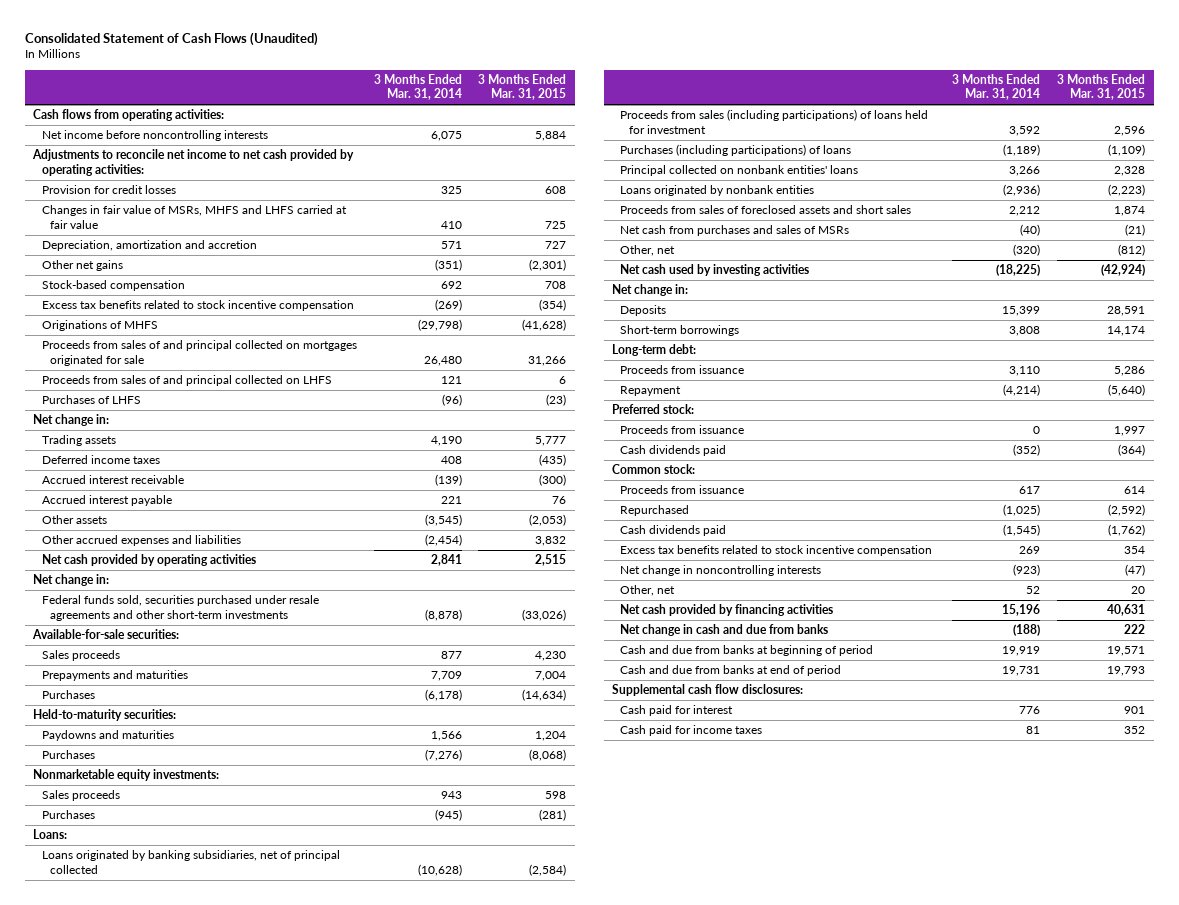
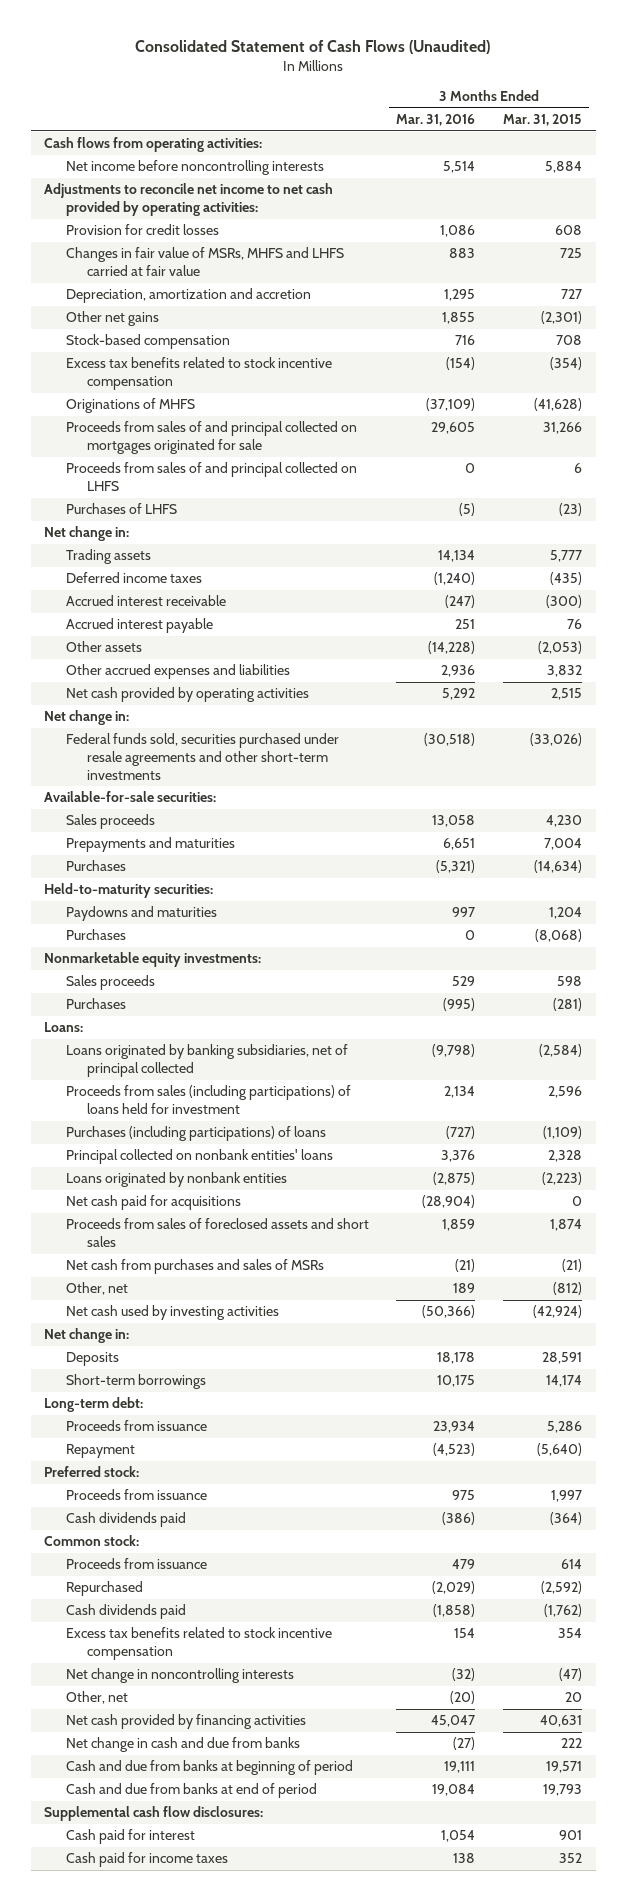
[373,73,462,101] 3 Months Ended Mar. 31, 2014 -> none
none -> [396,114,476,127] Mar. 31, 2016
none -> [65,1195,241,1211] Net cash paid for acquisitions

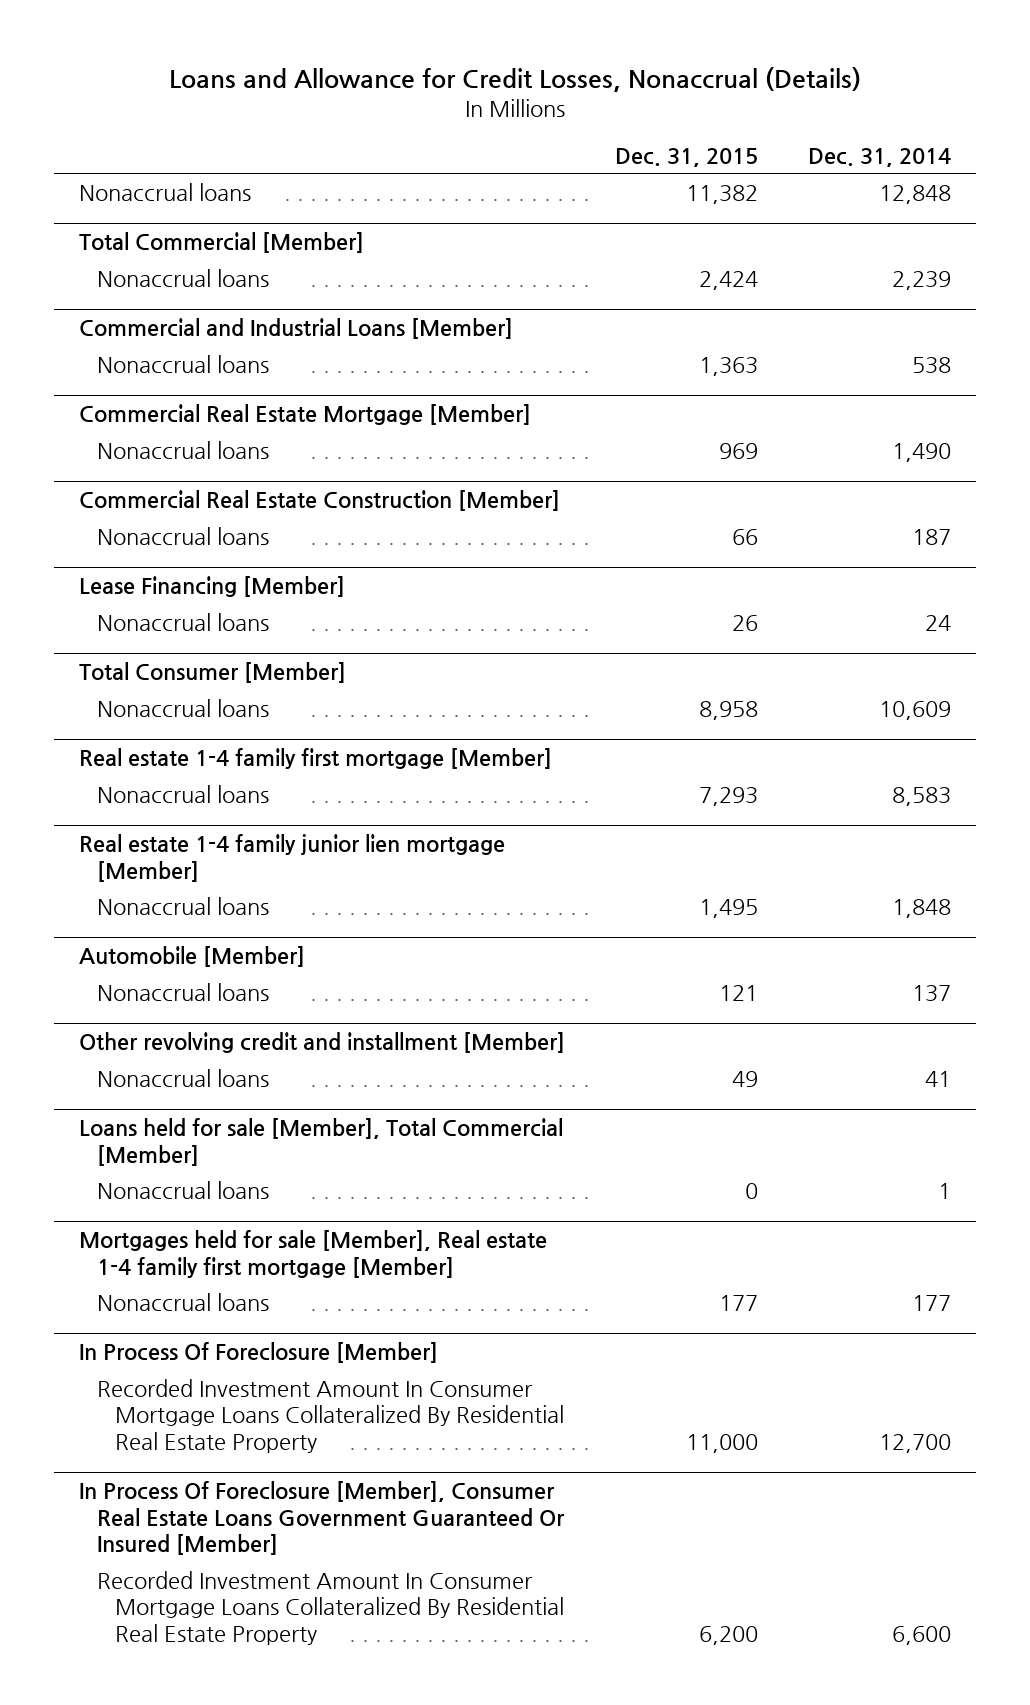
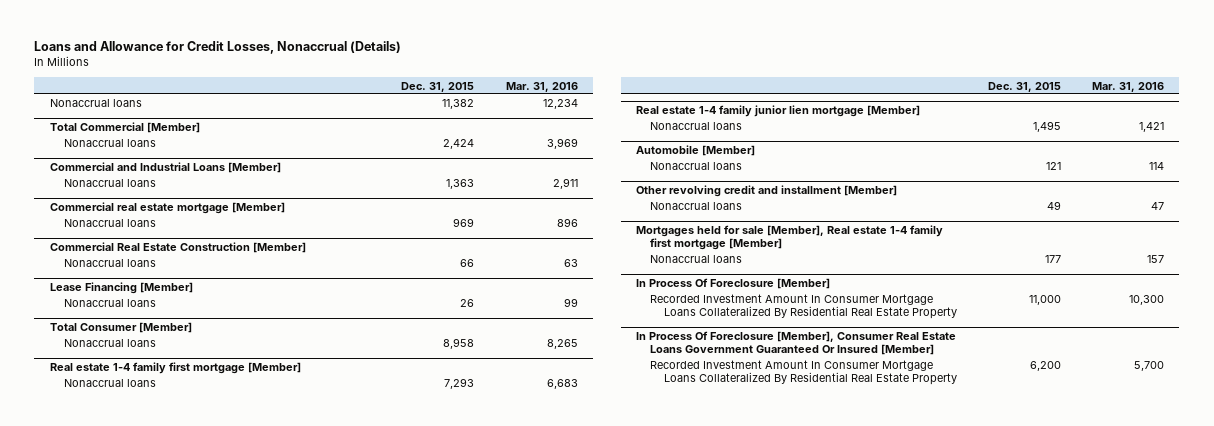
[807,147,951,167] Dec. 31, 2014 -> none
none -> [505,81,578,92] Mar. 31, 2016
[79,403,532,425] Commercial Real Estate Mortgage [Member] -> [49,201,285,214] Commercial real estate mortgage [Member]
[79,1117,564,1166] Loans held for sale [Member], Total Commercial [Member] -> none
[97,1180,270,1199] Nonaccrual loans -> none

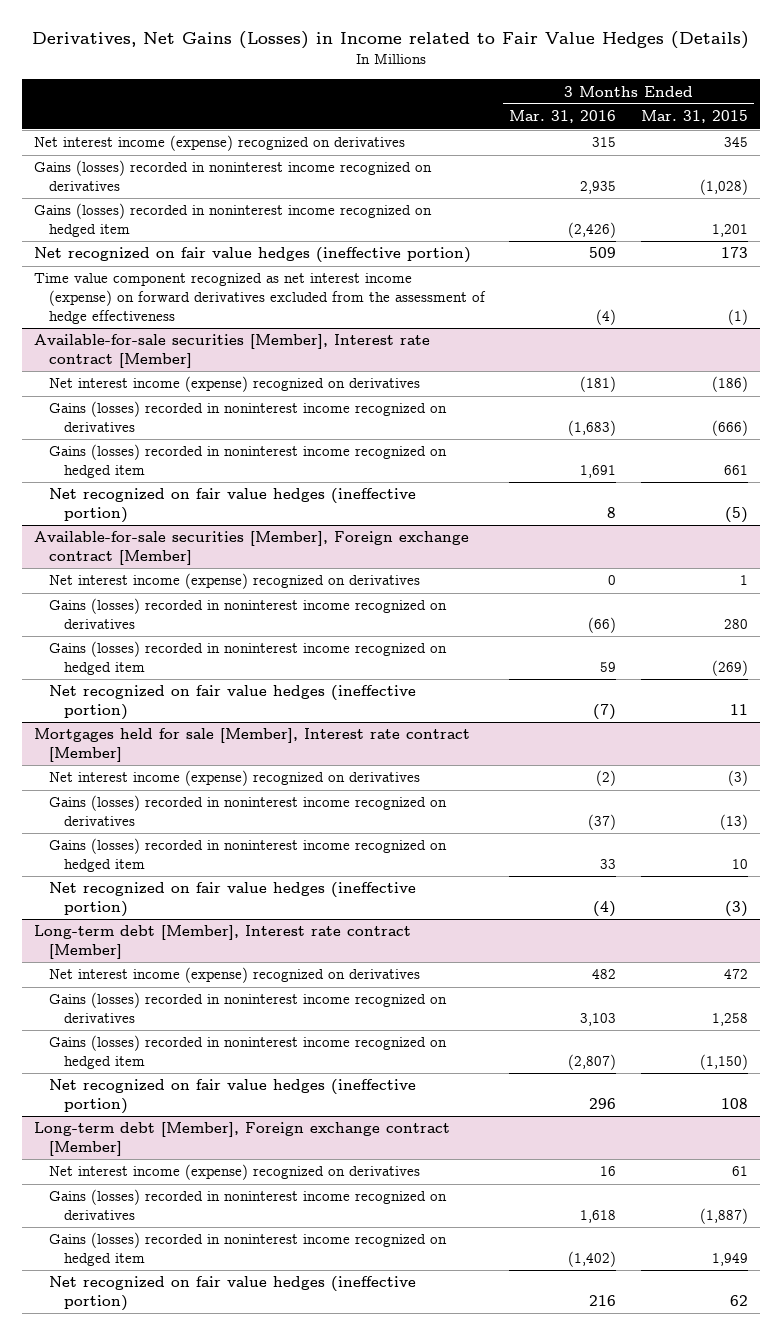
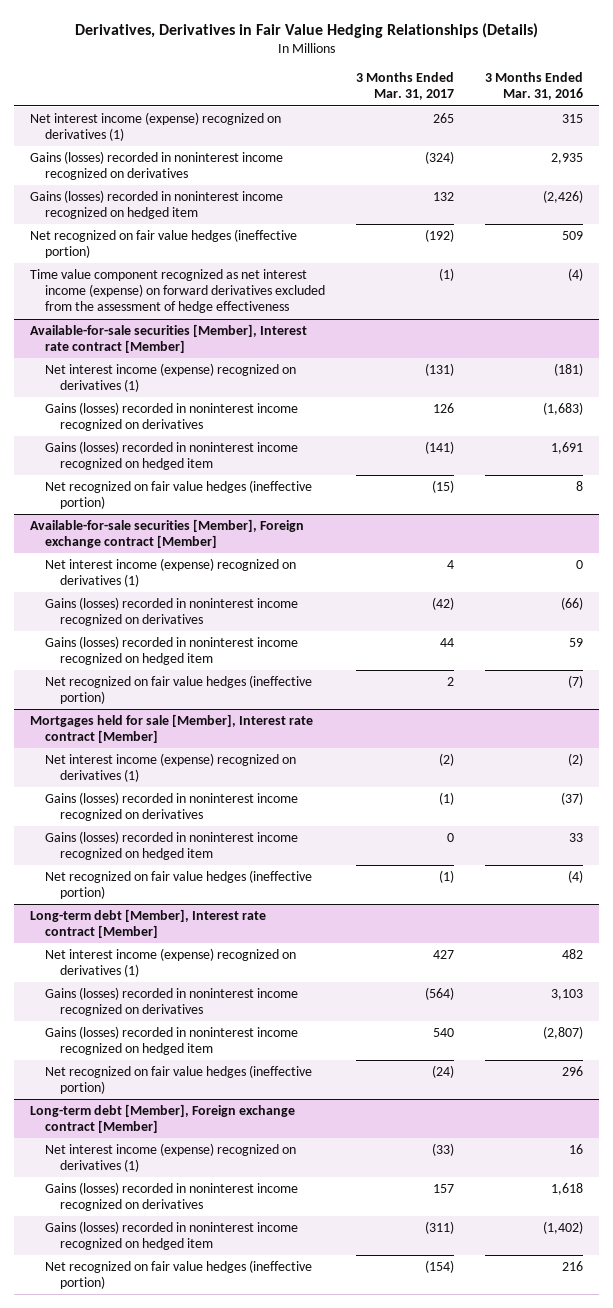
[31,31,749,50] Derivatives, Net Gains (Losses) in Income related to Fair Value Hedges (Details) -> [74,23,538,39] Derivatives, Derivatives in Fair Value Hedging Relationships (Details)
[640,110,748,124] Mar. 31, 2015 -> none
none -> [356,72,455,101] 3 Months Ended Mar. 31, 2017
[33,135,405,152] Net interest income (expense) recognized on derivatives -> [29,111,281,142] Net interest income (expense) recognized on derivatives (1)
[49,376,421,393] Net interest income (expense) recognized on derivatives -> [45,362,297,393] Net interest income (expense) recognized on derivatives (1)
[49,573,421,590] Net interest income (expense) recognized on derivatives -> [45,557,297,588] Net interest income (expense) recognized on derivatives (1)
[49,770,421,787] Net interest income (expense) recognized on derivatives -> [45,752,297,783] Net interest income (expense) recognized on derivatives (1)
[49,967,421,984] Net interest income (expense) recognized on derivatives -> [45,947,297,978] Net interest income (expense) recognized on derivatives (1)
[49,1164,421,1181] Net interest income (expense) recognized on derivatives -> [45,1142,297,1173] Net interest income (expense) recognized on derivatives (1)

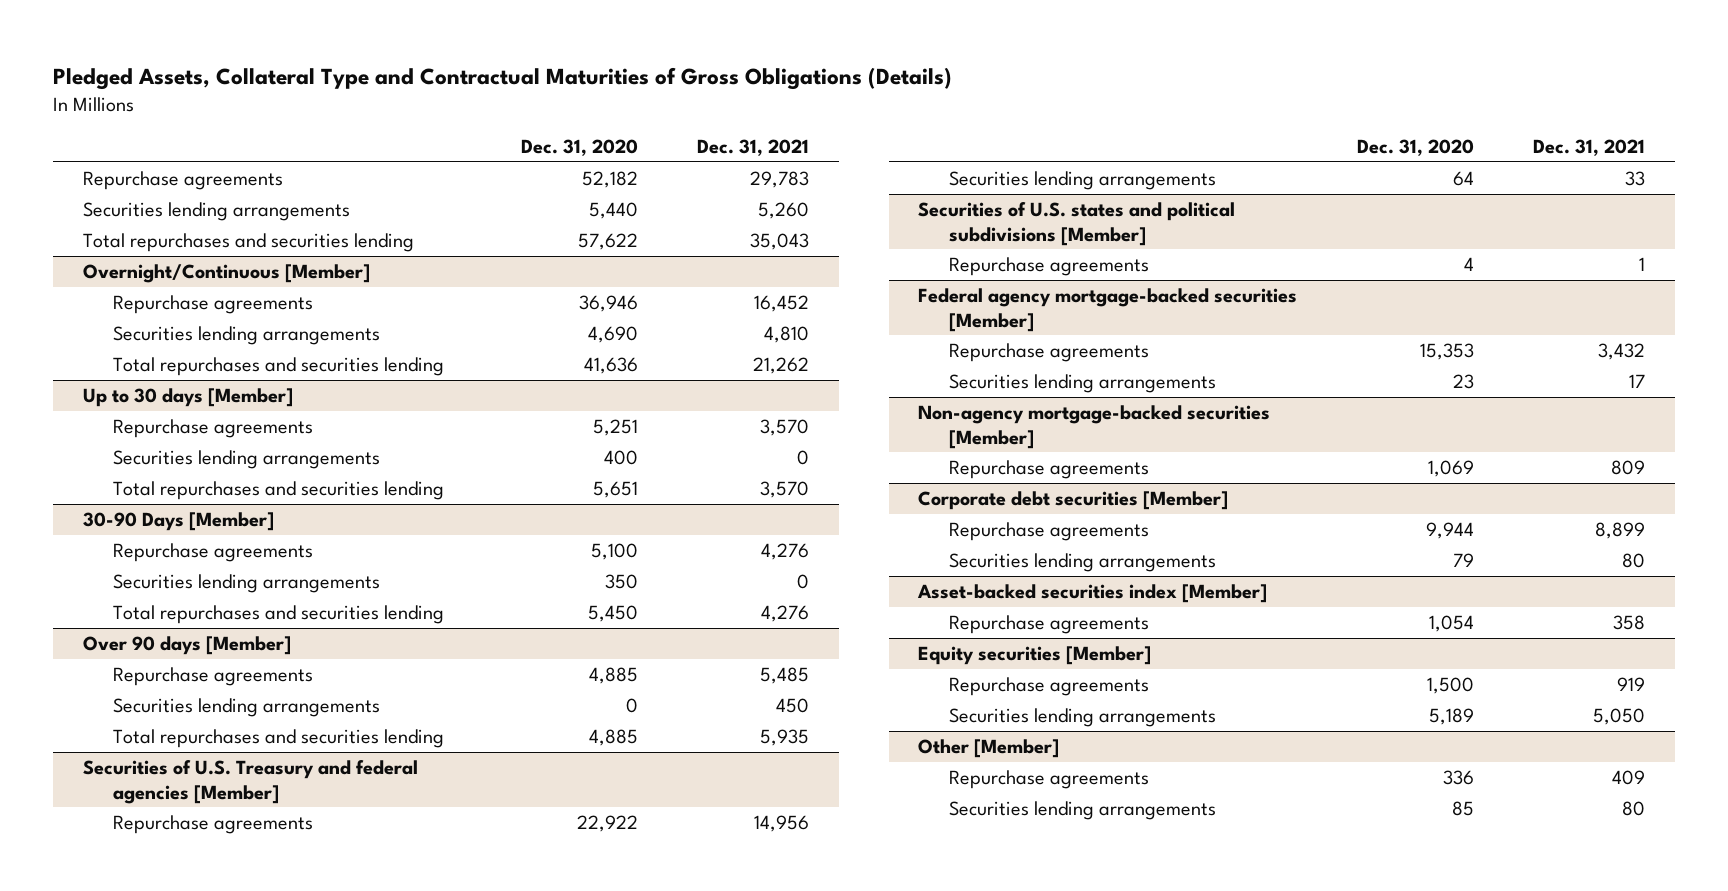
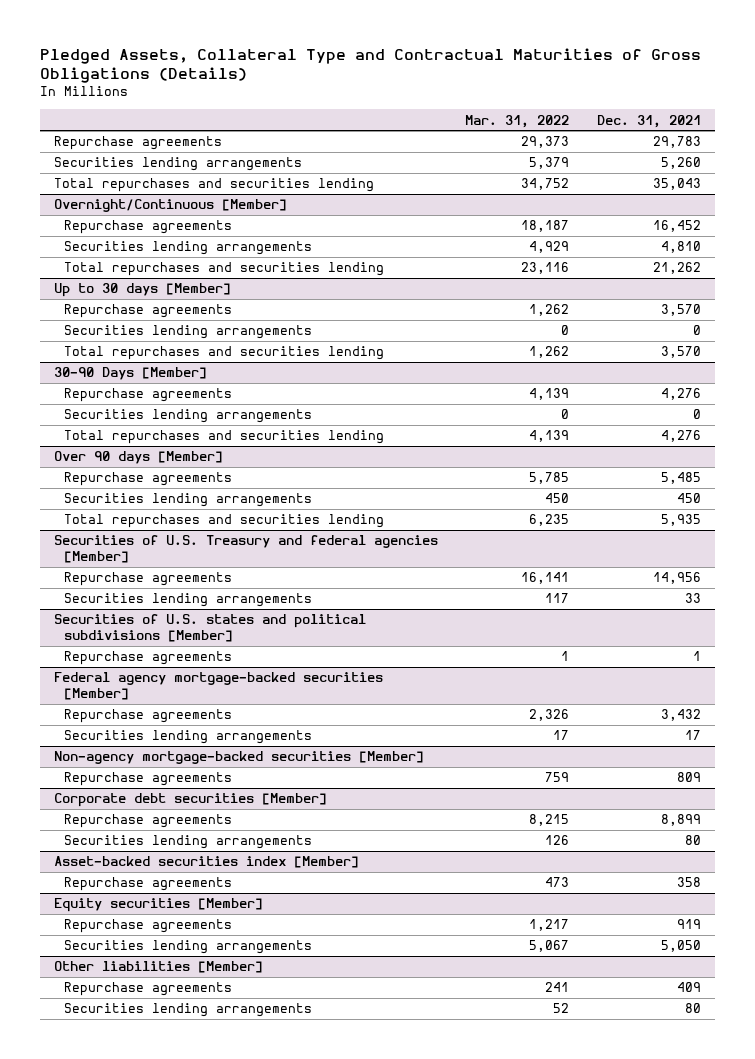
[520,138,638,156] Dec. 31, 2020 -> none
none -> [465,114,570,128] Mar. 31, 2022
[918,739,1060,759] Other [Member] -> [53,961,263,974] Other liabilities [Member]

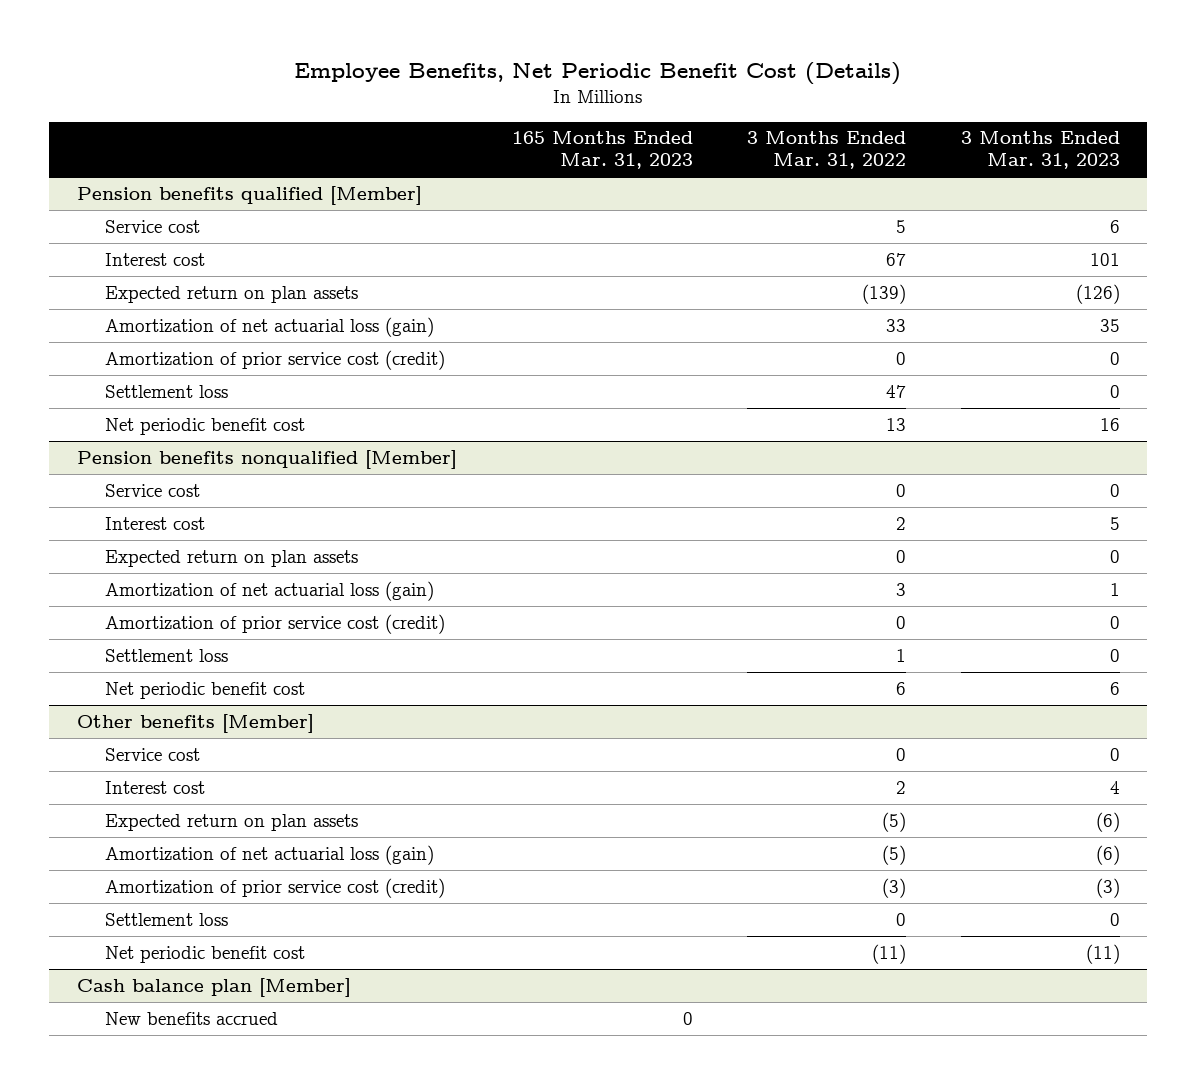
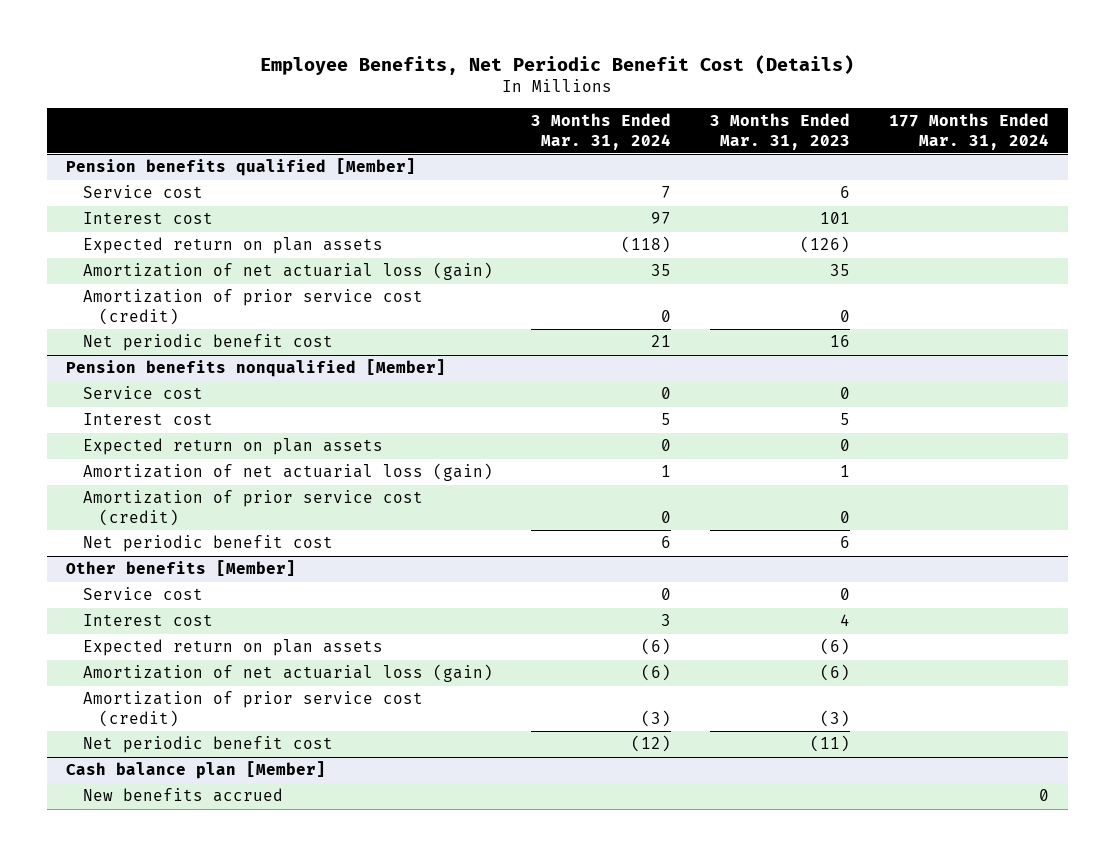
[511,131,693,170] 165 Months Ended Mar. 31, 2023 -> none
[747,131,907,170] 3 Months Ended Mar. 31, 2022 -> none
none -> [531,112,672,150] 3 Months Ended Mar. 31, 2024
none -> [888,112,1049,150] 177 Months Ended Mar. 31, 2024
[104,384,228,398] Settlement loss -> none
[104,648,228,662] Settlement loss -> none
[104,912,228,926] Settlement loss -> none

